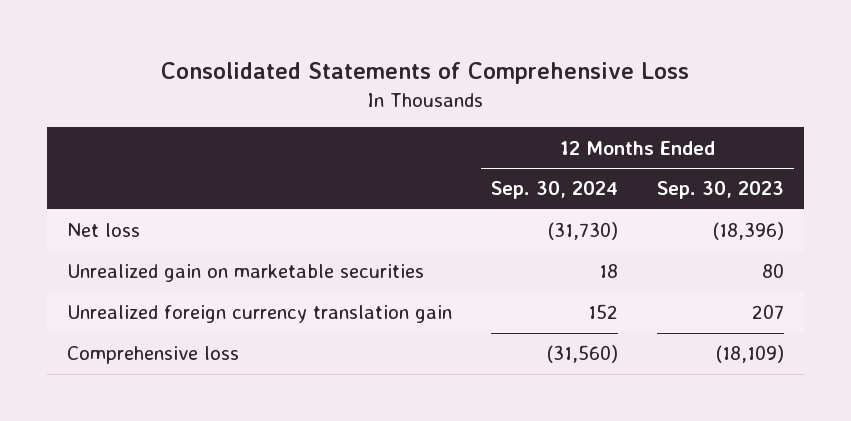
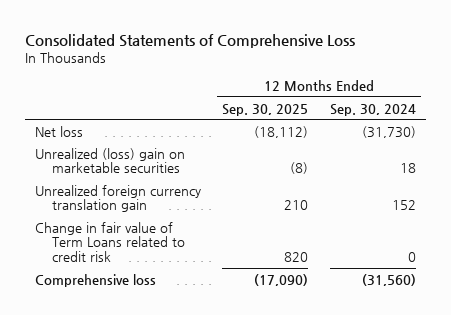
[657,181,785,200] Sep. 30, 2023 -> none
none -> [222,103,309,116] Sep. 30, 2025
[66,264,424,283] Unrealized gain on marketable securities -> [35,147,186,174] Unrealized (loss) gain on marketable securities
none -> [35,221,186,263] Change in fair value of Term Loans related to credit risk

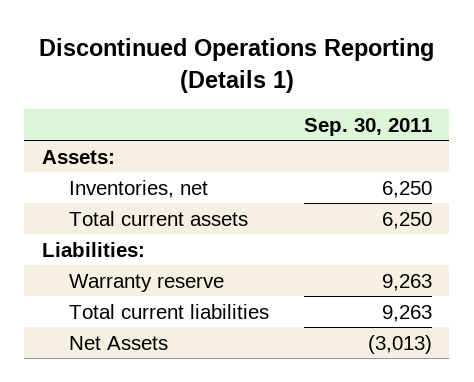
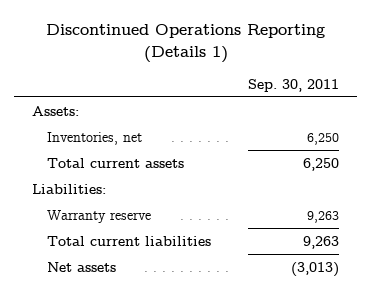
[69,335,169,350] Net Assets -> [46,261,116,272] Net assets

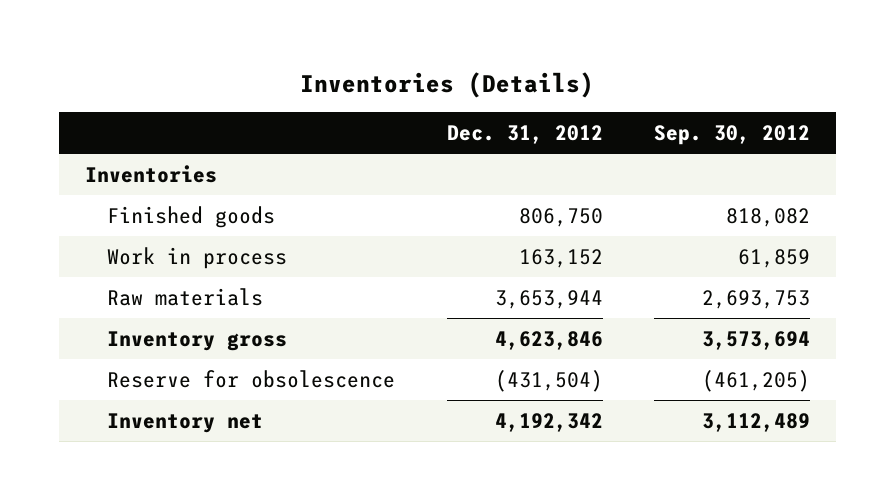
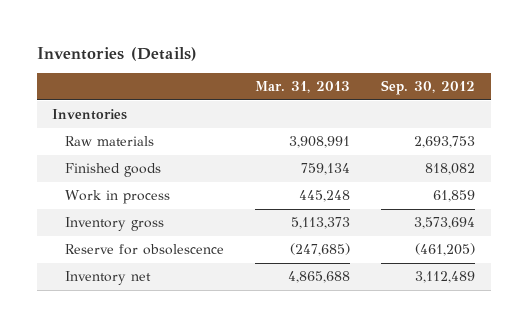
[446,125,603,145] Dec. 31, 2012 -> none
none -> [255,81,351,94] Mar. 31, 2013
[107,287,264,306] Raw materials -> [65,136,155,147] Raw materials

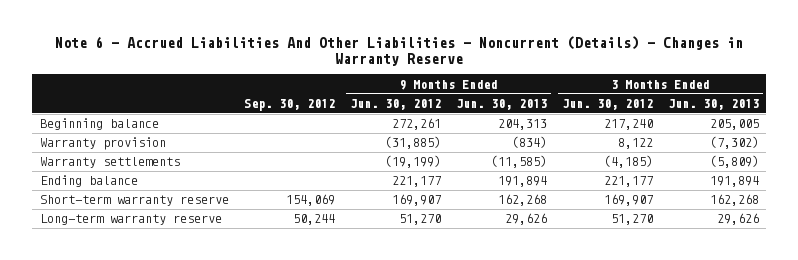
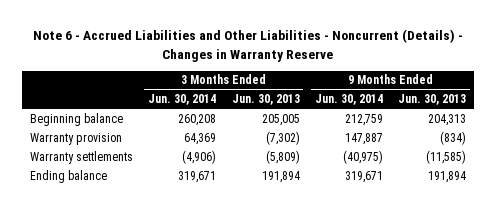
[55,36,744,67] Note 6 - Accrued Liabilities And Other Liabilities - Noncurrent (Details) - Changes in Warranty Reserve -> [33,29,464,62] Note 6 - Accrued Liabilities and Other Liabilities - Noncurrent (Details) - Changes in Warranty Reserve
[243,98,335,111] Sep. 30, 2012 -> none
[349,98,441,110] Jun. 30, 2012 -> none
[561,98,653,110] Jun. 30, 2012 -> none
none -> [148,94,217,106] Jun. 30, 2014
none -> [315,94,384,106] Jun. 30, 2014
[39,195,229,207] Short-term warranty reserve -> none
[39,214,222,226] Long-term warranty reserve -> none

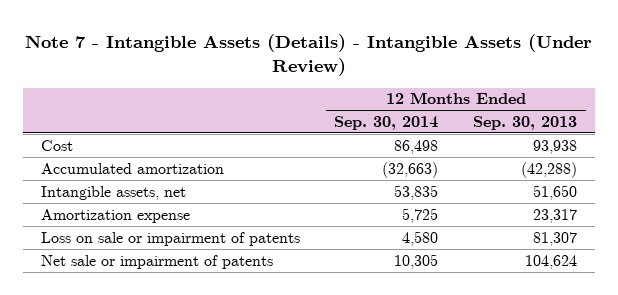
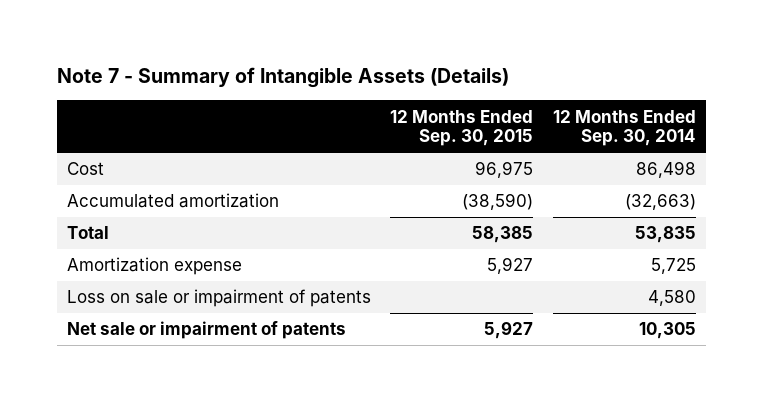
[24,33,592,76] Note 7 - Intangible Assets (Details) - Intangible Assets (Under Review) -> [57,67,510,89] Note 7 - Summary of Intangible Assets (Details)
[473,116,578,131] Sep. 30, 2013 -> none
none -> [390,109,534,147] 12 Months Ended Sep. 30, 2015
[40,185,186,200] Intangible assets, net -> [66,226,109,240] Total

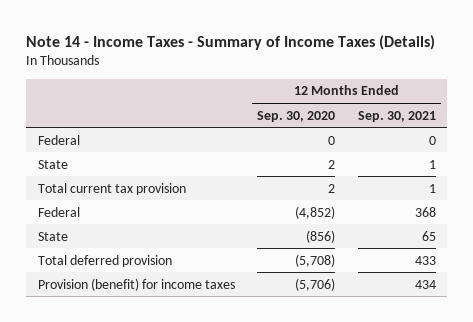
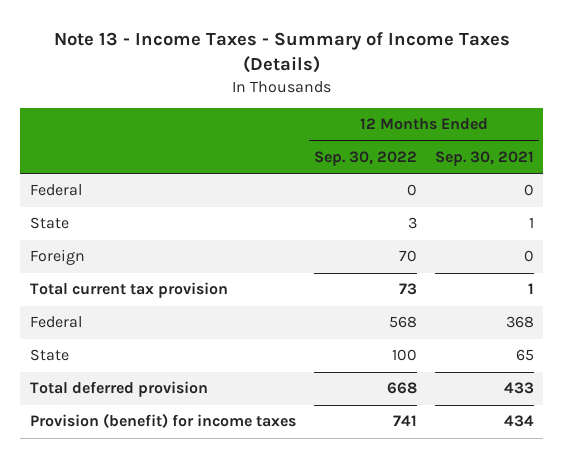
[26,35,436,51] Note 14 - Income Taxes - Summary of Income Taxes (Details) -> [53,32,510,74] Note 13 - Income Taxes - Summary of Income Taxes (Details)
[257,110,336,122] Sep. 30, 2020 -> none
none -> [313,150,417,166] Sep. 30, 2022
none -> [29,249,85,266] Foreign

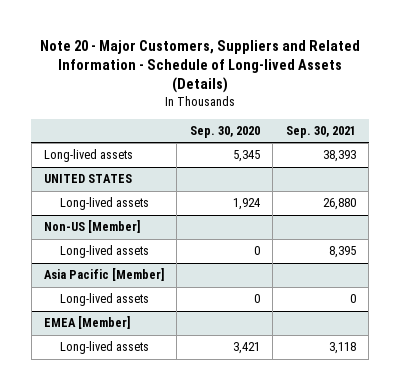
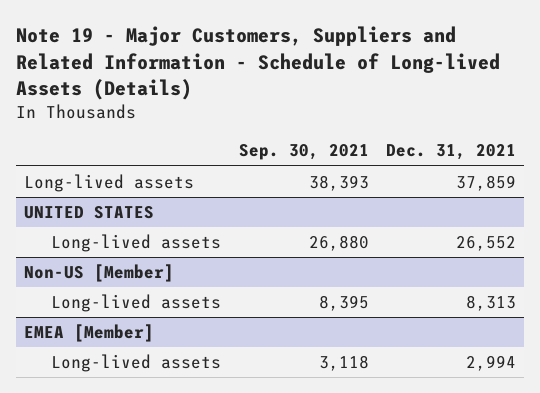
[39,39,360,94] Note 20 - Major Customers, Suppliers and Related Information - Schedule of Long-lived Assets (Details) -> [15,26,500,101] Note 19 - Major Customers, Suppliers and Related Information - Schedule of Long-lived Assets (Details)
[189,125,260,138] Sep. 30, 2020 -> none
none -> [385,144,516,161] Dec. 31, 2021
[44,268,165,282] Asia Pacific [Member] -> none
[59,293,149,307] Long-lived assets -> none

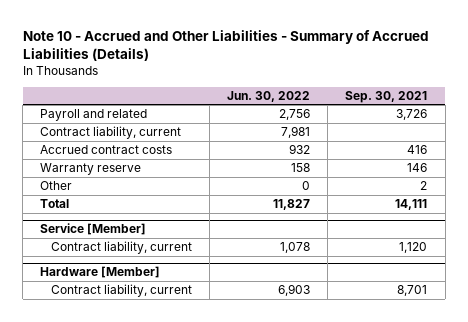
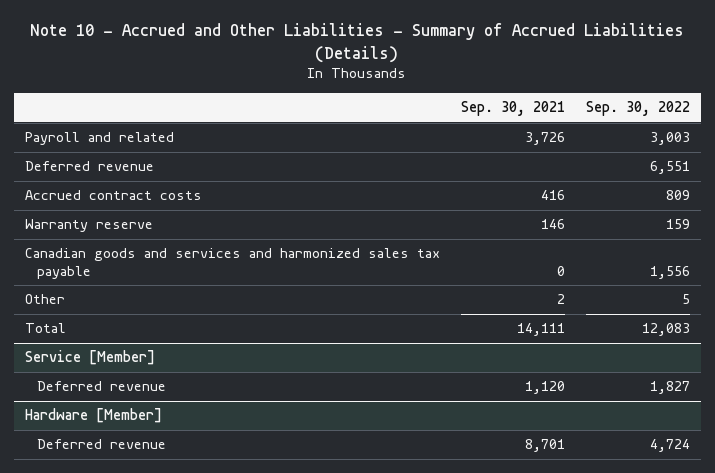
[227,90,311,102] Jun. 30, 2022 -> none
none -> [586,101,691,117] Sep. 30, 2022
[40,126,182,140] Contract liability, current -> [24,161,154,172] Deferred revenue
none -> [24,248,440,279] Canadian goods and services and harmonized sales tax payable
[51,241,193,255] Contract liability, current -> [37,381,167,392] Deferred revenue
[51,284,193,298] Contract liability, current -> [37,439,167,450] Deferred revenue

